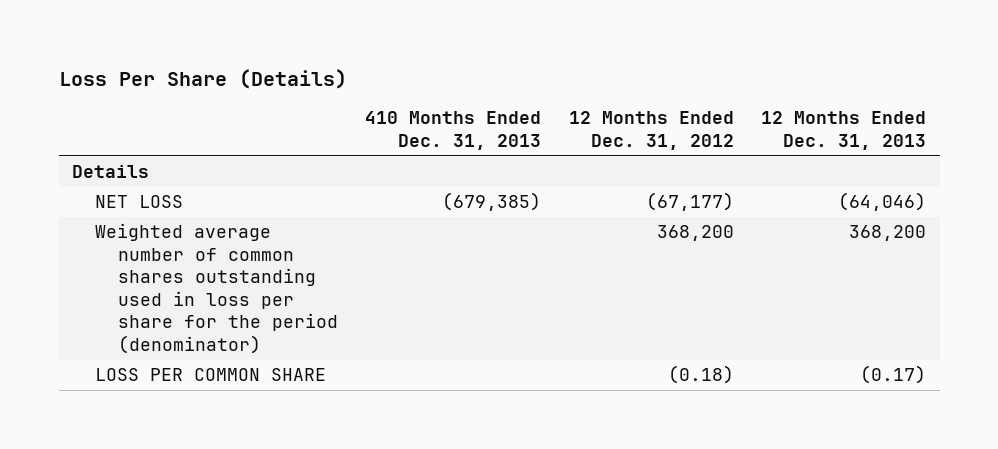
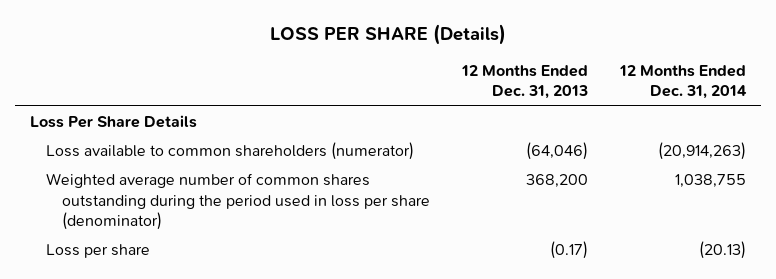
[58,68,347,89] Loss Per Share (Details) -> [269,23,506,45] LOSS PER SHARE (Details)
[365,111,542,150] 410 Months Ended Dec. 31, 2013 -> none
[568,111,734,150] 12 Months Ended Dec. 31, 2012 -> none
none -> [618,64,747,100] 12 Months Ended Dec. 31, 2014
[72,165,150,179] Details -> none
none -> [30,115,198,129] Loss Per Share Details
[95,195,184,209] NET LOSS -> [46,142,415,161] Loss available to common shareholders (numerator)
[95,223,339,354] Weighted average number of common shares outstanding used in loss per share for the period (denominator) -> [46,173,431,231] Weighted average number of common shares outstanding during the period used in loss per share (denominator)
[95,368,327,382] LOSS PER COMMON SHARE -> [46,244,151,259] Loss per share

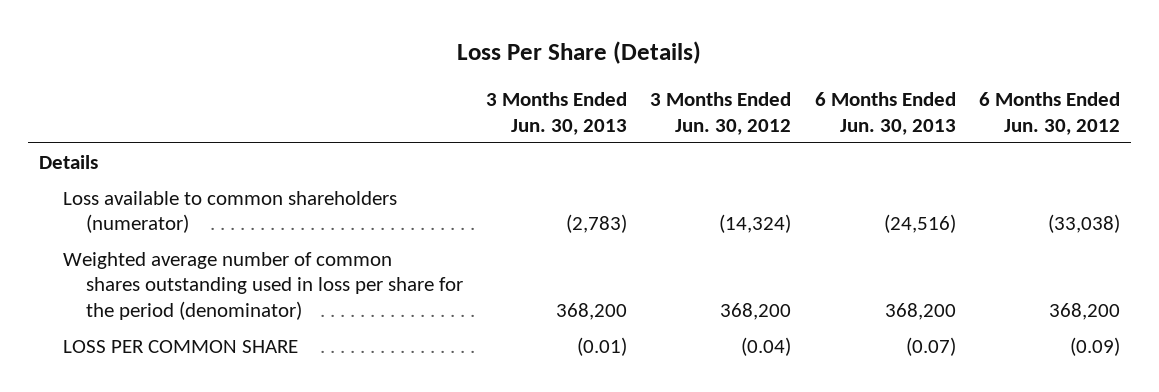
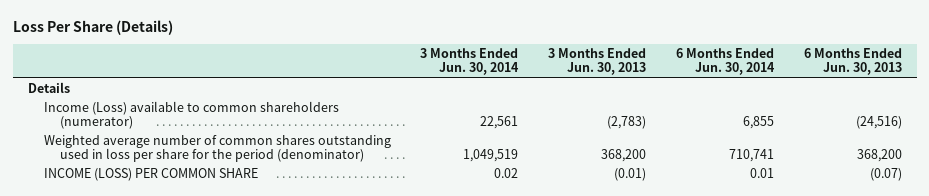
[650,92,792,135] 3 Months Ended Jun. 30, 2012 -> none
[978,92,1120,135] 6 Months Ended Jun. 30, 2012 -> none
none -> [420,48,520,76] 3 Months Ended Jun. 30, 2014
none -> [675,48,775,76] 6 Months Ended Jun. 30, 2014
[62,190,397,234] Loss available to common shareholders (numerator) -> [43,101,339,130] Income (Loss) available to common shareholders (numerator)
[62,339,298,353] LOSS PER COMMON SHARE -> [43,168,258,182] INCOME (LOSS) PER COMMON SHARE

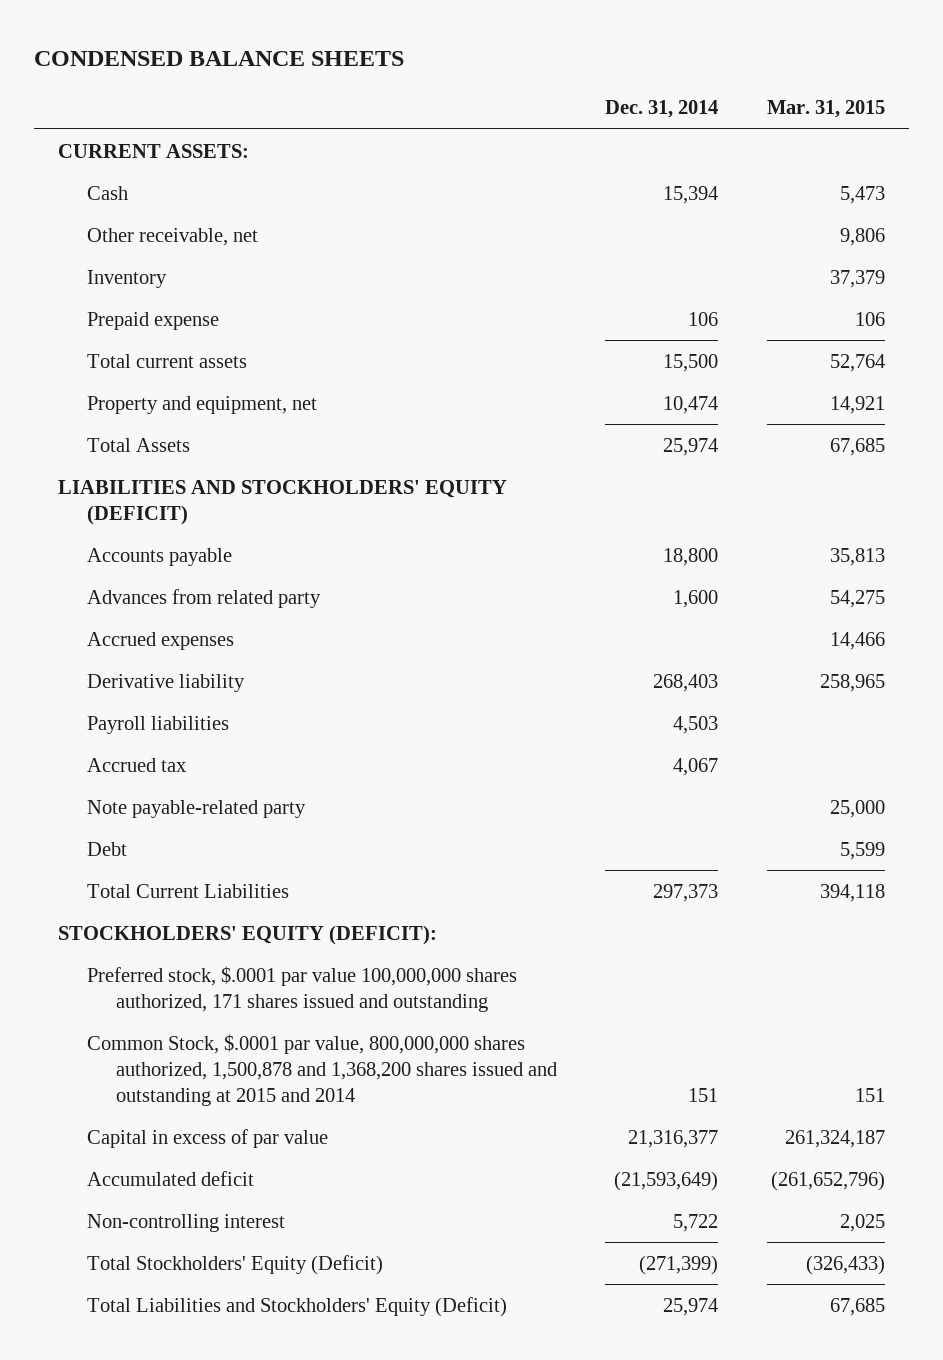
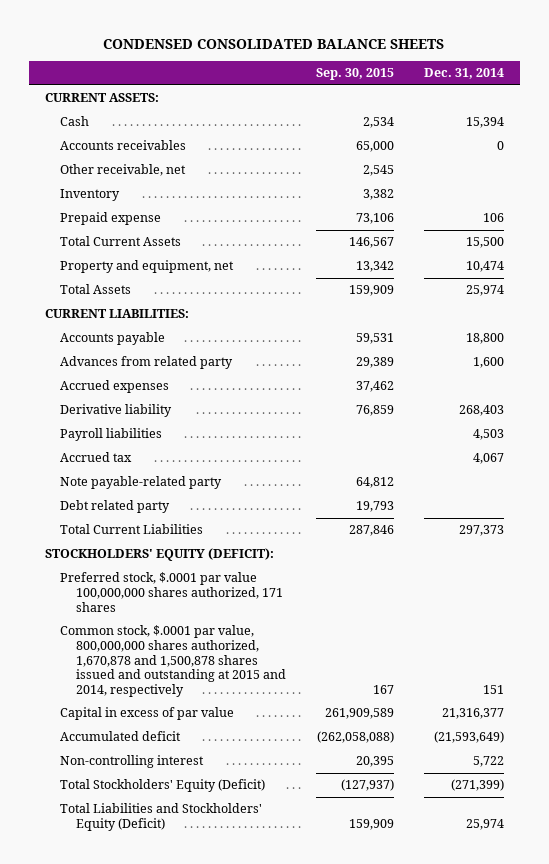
[33,50,404,66] CONDENSED BALANCE SHEETS -> [103,38,445,49] CONDENSED CONSOLIDATED BALANCE SHEETS
[767,100,886,119] Mar. 31, 2015 -> none
none -> [315,68,394,81] Sep. 30, 2015
none -> [60,140,187,151] Accounts receivables
[86,353,247,368] Total current assets -> [60,236,182,247] Total Current Assets
[58,479,508,525] LIABILITIES AND STOCKHOLDERS' EQUITY (DEFICIT) -> none
none -> [44,309,189,319] CURRENT LIABILITIES:
[86,841,127,856] Debt -> [60,500,171,514] Debt related party
[86,965,517,1012] Preferred stock, $.0001 par value 100,000,000 shares authorized, 171 shares issued and outstanding -> [60,572,283,612] Preferred stock, $.0001 par value 100,000,000 shares authorized, 171 shares
[86,1033,557,1107] Common Stock, $.0001 par value, 800,000,000 shares authorized, 1,500,878 and 1,368,200 shares issued and outstanding at 2015 and 2014 -> [60,625,286,697] Common stock, $.0001 par value, 800,000,000 shares authorized, 1,670,878 and 1,500,878 shares issued and outstanding at 2015 and 2014, respectively

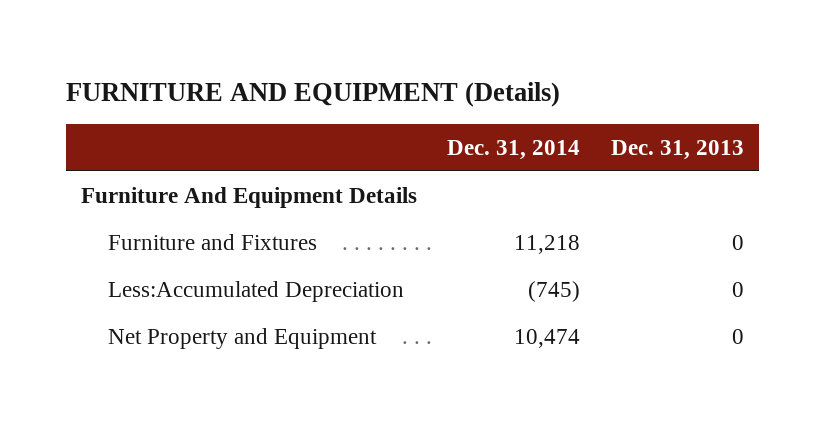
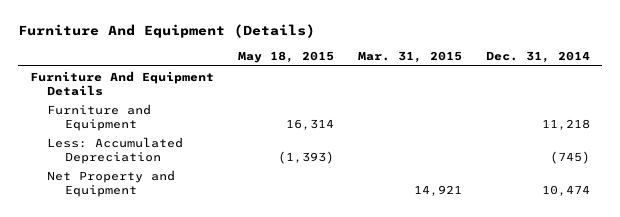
[65,82,560,108] FURNITURE AND EQUIPMENT (Details) -> [17,24,315,39] Furniture And Equipment (Details)
[610,139,744,160] Dec. 31, 2013 -> none
none -> [237,51,334,64] May 18, 2015
none -> [358,51,463,64] Mar. 31, 2015
[107,233,317,250] Furniture and Fixtures -> [47,103,152,131] Furniture and Equipment
[107,280,404,302] Less:Accumulated Depreciation -> [47,136,184,164] Less: Accumulated Depreciation

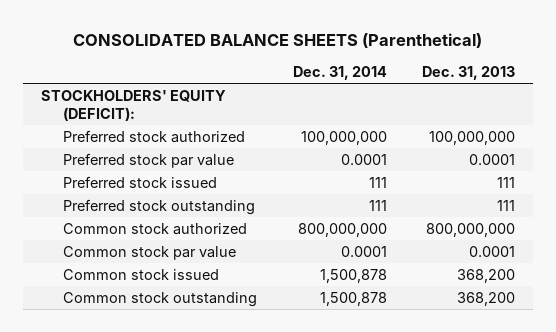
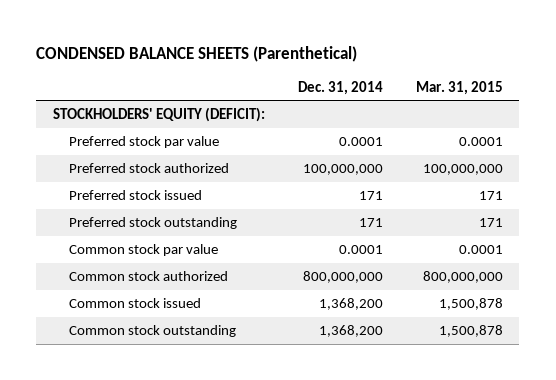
[73,32,483,48] CONSOLIDATED BALANCE SHEETS (Parenthetical) -> [36,45,358,62] CONDENSED BALANCE SHEETS (Parenthetical)
[422,65,516,80] Dec. 31, 2013 -> none
none -> [415,80,503,95] Mar. 31, 2015
[63,129,246,143] Preferred stock authorized -> [68,163,229,174] Preferred stock authorized
[368,176,387,188] 111 -> [358,191,383,201] 171
[368,199,387,211] 111 -> [358,218,383,228] 171
[63,222,248,235] Common stock authorized -> [68,271,228,282] Common stock authorized
[319,268,387,283] 1,500,878 -> [318,298,383,311] 1,368,200
[319,291,387,306] 1,500,878 -> [318,325,383,338] 1,368,200

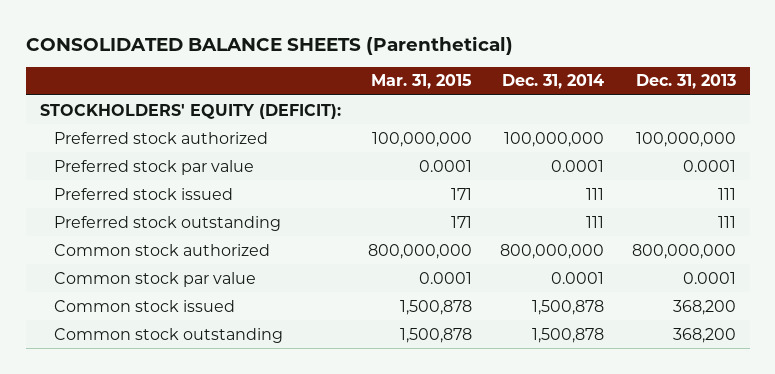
[36,45,358,62] CONDENSED BALANCE SHEETS (Parenthetical) -> [25,35,513,55] CONSOLIDATED BALANCE SHEETS (Parenthetical)
none -> [635,74,736,90] Dec. 31, 2013
[68,136,219,149] Preferred stock par value -> [53,159,254,175] Preferred stock par value
[358,191,383,201] 171 -> [585,187,604,200] 111
[358,218,383,228] 171 -> [585,215,604,228] 111
[68,244,218,257] Common stock par value -> [53,271,256,287] Common stock par value
[318,298,383,311] 1,368,200 -> [531,299,604,315] 1,500,878
[318,325,383,338] 1,368,200 -> [531,327,604,343] 1,500,878

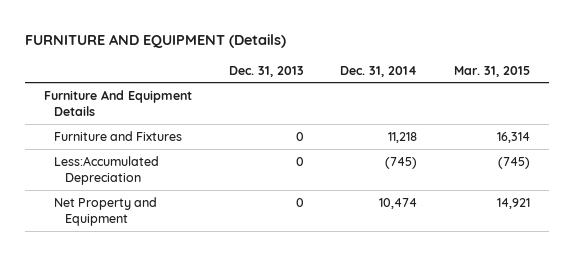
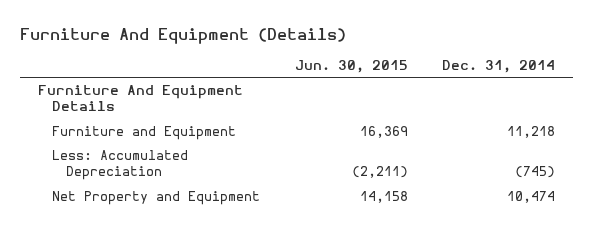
[25,34,287,49] FURNITURE AND EQUIPMENT (Details) -> [20,28,347,45] Furniture And Equipment (Details)
[228,65,304,77] Dec. 31, 2013 -> none
[454,65,531,77] Mar. 31, 2015 -> none
none -> [294,60,408,74] Jun. 30, 2015
[54,130,183,141] Furniture and Fixtures -> [51,125,236,140] Furniture and Equipment
[54,155,160,185] Less:Accumulated Depreciation -> [51,149,188,181] Less: Accumulated Depreciation

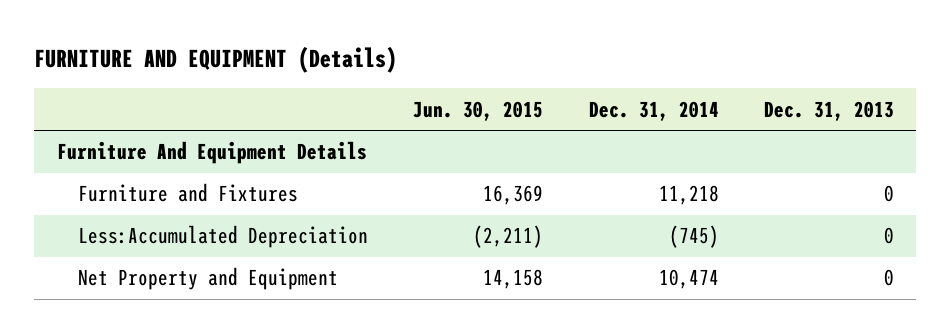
[20,28,347,45] Furniture And Equipment (Details) -> [33,46,397,74] FURNITURE AND EQUIPMENT (Details)
none -> [763,100,894,121] Dec. 31, 2013
[51,125,236,140] Furniture and Equipment -> [78,183,299,203] Furniture and Fixtures
[51,149,188,181] Less: Accumulated Depreciation -> [78,225,369,249] Less:Accumulated Depreciation

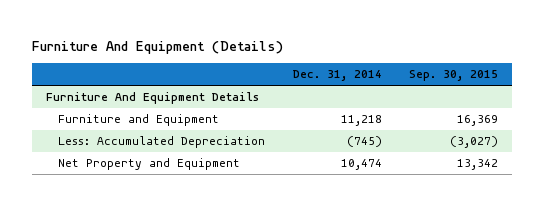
[33,46,397,74] FURNITURE AND EQUIPMENT (Details) -> [32,40,284,54] Furniture And Equipment (Details)
[413,100,544,121] Jun. 30, 2015 -> none
[763,100,894,121] Dec. 31, 2013 -> none
none -> [408,70,498,82] Sep. 30, 2015
[78,183,299,203] Furniture and Fixtures -> [58,114,220,127] Furniture and Equipment
[78,225,369,249] Less:Accumulated Depreciation -> [58,136,266,149] Less: Accumulated Depreciation

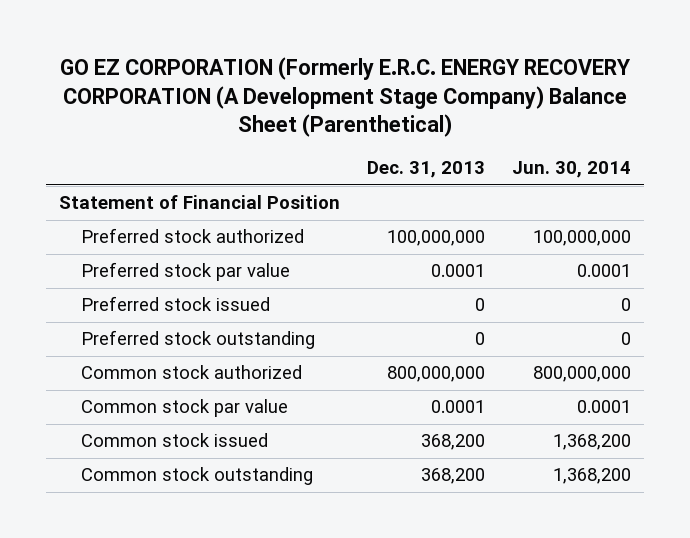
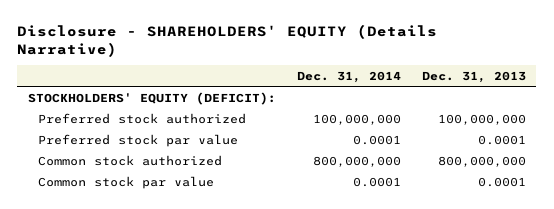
[60,56,632,138] GO EZ CORPORATION (Formerly E.R.C. ENERGY RECOVERY CORPORATION (A Development Stage Company) Balance Sheet (Parenthetical) -> [17,23,438,57] Disclosure - SHAREHOLDERS' EQUITY (Details Narrative)
[511,161,631,179] Jun. 30, 2014 -> none
none -> [296,70,401,83] Dec. 31, 2014
[59,195,341,210] Statement of Financial Position -> none
none -> [27,91,276,105] STOCKHOLDERS' EQUITY (DEFICIT):
[81,296,271,312] Preferred stock issued -> none
[81,330,316,350] Preferred stock outstanding -> none
[81,433,269,448] Common stock issued -> none
[81,467,314,486] Common stock outstanding -> none

